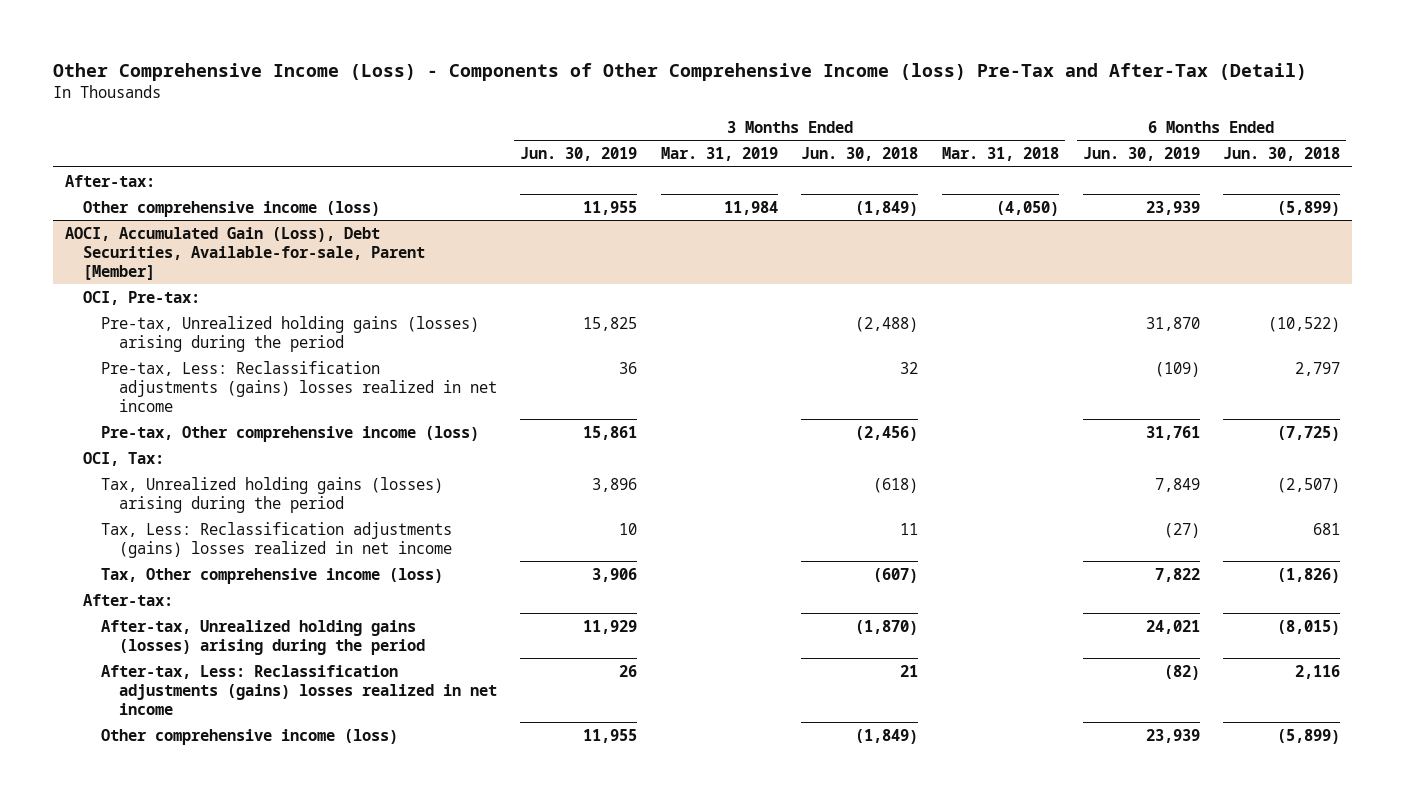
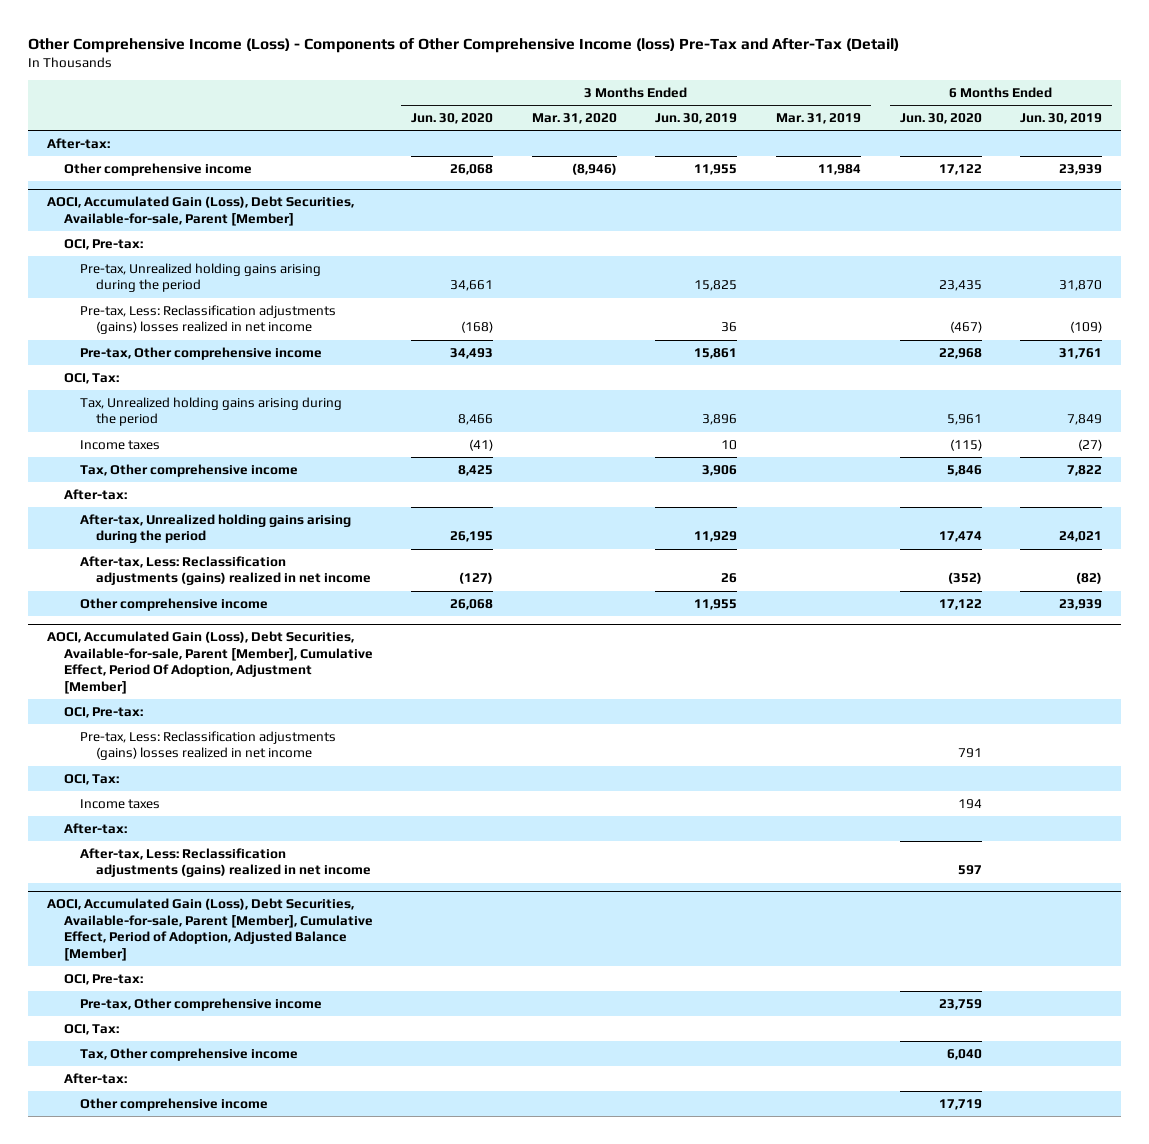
[801,147,919,162] Jun. 30, 2018 -> none
[942,147,1060,162] Mar. 31, 2018 -> none
[1223,147,1341,162] Jun. 30, 2018 -> none
none -> [411,113,494,125] Jun. 30, 2020
none -> [531,113,617,125] Mar. 31, 2020
none -> [899,113,982,125] Jun. 30, 2020
[82,200,380,217] Other comprehensive income (loss) -> [63,162,252,176] Other comprehensive income
[100,315,479,352] Pre-tax, Unrealized holding gains (losses) arising during the period -> [79,262,321,293] Pre-tax, Unrealized holding gains arising during the period
[100,425,479,442] Pre-tax, Other comprehensive income (loss) -> [79,346,322,360] Pre-tax, Other comprehensive income
[100,476,443,513] Tax, Unrealized holding gains (losses) arising during the period -> [79,396,342,427] Tax, Unrealized holding gains arising during the period
[100,521,452,558] Tax, Less: Reclassification adjustments (gains) losses realized in net income -> [79,439,160,450] Income taxes
[100,567,443,584] Tax, Other comprehensive income (loss) -> [79,463,298,477] Tax, Other comprehensive income
[100,619,425,655] After-tax, Unrealized holding gains (losses) arising during the period -> [79,513,351,544] After-tax, Unrealized holding gains arising during the period
[100,664,497,715] After-tax, Less: Reclassification adjustments (gains) losses realized in net income -> [79,555,371,586] After-tax, Less: Reclassification adjustments (gains) realized in net income
[100,728,398,745] Other comprehensive income (loss) -> [79,597,268,611] Other comprehensive income
none -> [47,631,373,695] AOCI, Accumulated Gain (Loss), Debt Securities, Available-for-sale, Parent [Member], Cumulative Effect, Period Of Adoption, Adjustment [Member]
none -> [63,706,143,718] OCI, Pre-tax:
none -> [79,730,336,761] Pre-tax, Less: Reclassification adjustments (gains) losses realized in net income
none -> [63,773,119,785] OCI, Tax:
none -> [79,798,160,809] Income taxes
none -> [63,822,127,834] After-tax:
none -> [79,847,371,878] After-tax, Less: Reclassification adjustments (gains) realized in net income
none -> [47,898,373,962] AOCI, Accumulated Gain (Loss), Debt Securities, Available-for-sale, Parent [Member], Cumulative Effect, Period of Adoption, Adjusted Balance [Member]
none -> [63,973,143,985] OCI, Pre-tax:
none -> [79,997,322,1011] Pre-tax, Other comprehensive income
none -> [63,1023,119,1035] OCI, Tax:
none -> [79,1047,298,1061] Tax, Other comprehensive income
none -> [63,1072,127,1084] After-tax:
none -> [79,1097,268,1111] Other comprehensive income

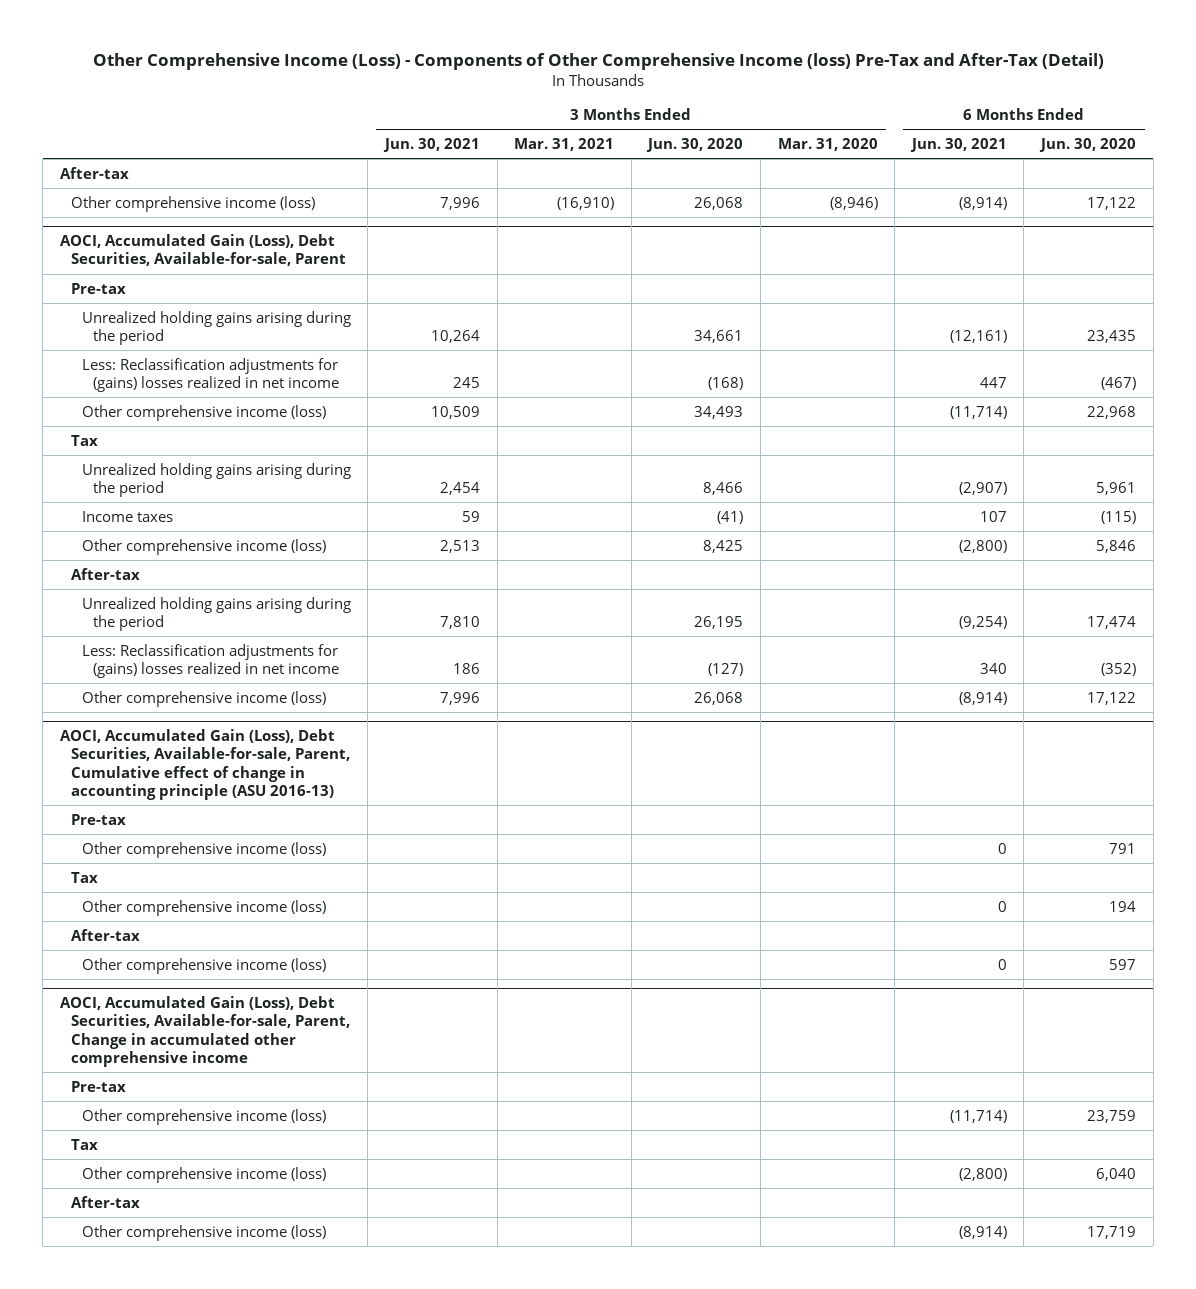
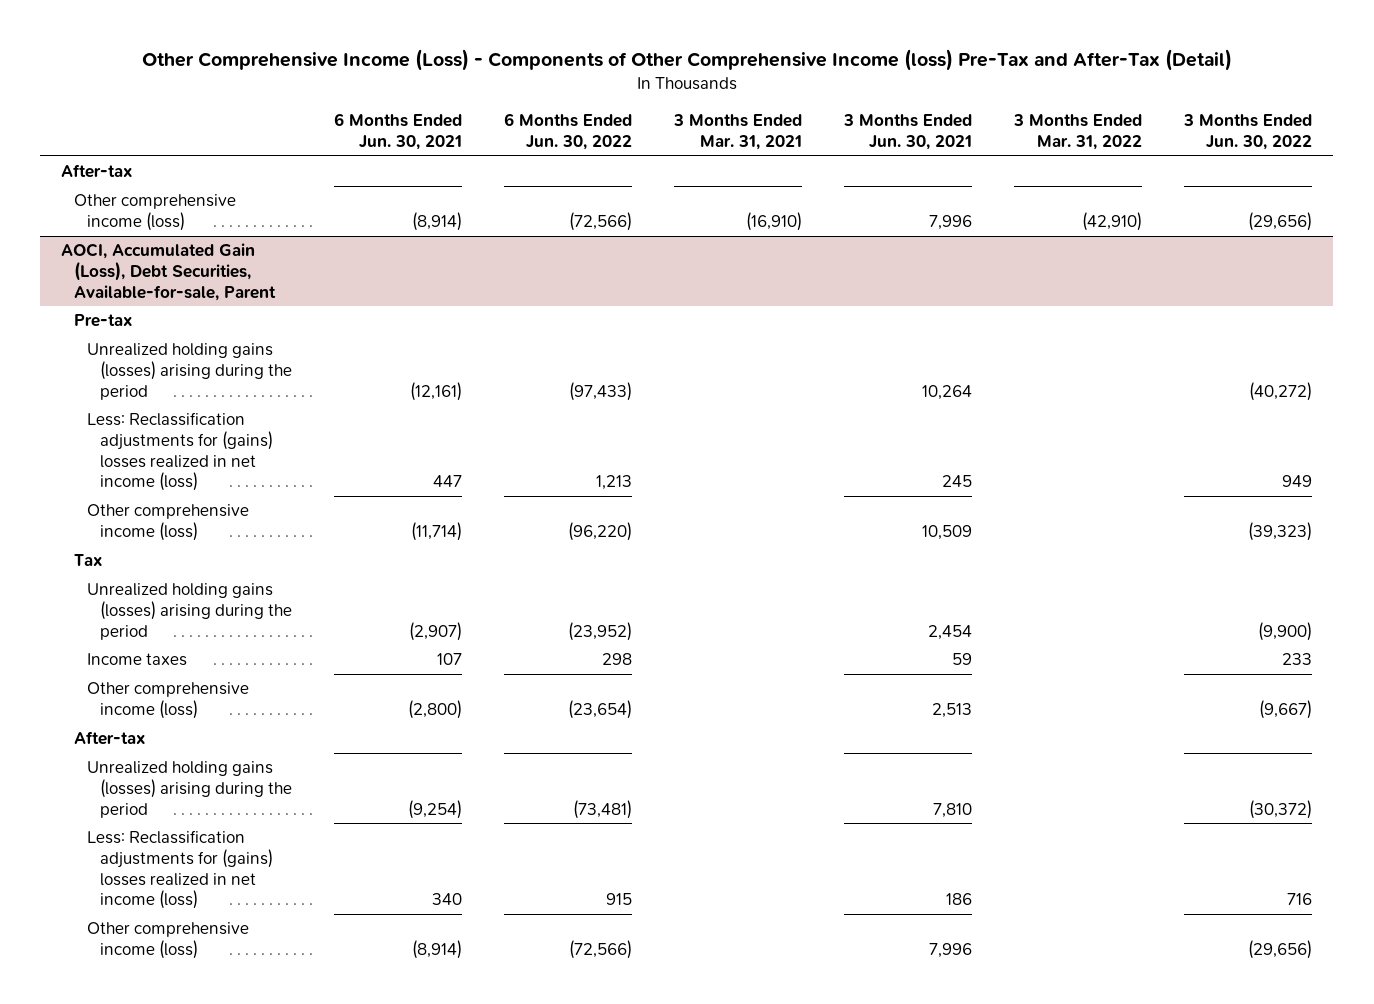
[646,138,744,153] Jun. 30, 2020 -> none
[777,138,878,152] Mar. 31, 2020 -> none
[1038,138,1136,153] Jun. 30, 2020 -> none
none -> [504,113,633,150] 6 Months Ended Jun. 30, 2022
none -> [1013,114,1143,150] 3 Months Ended Mar. 31, 2022
none -> [1183,114,1313,150] 3 Months Ended Jun. 30, 2022
[81,310,351,346] Unrealized holding gains arising during the period -> [87,343,293,400] Unrealized holding gains (losses) arising during the period
[81,357,339,393] Less: Reclassification adjustments for (gains) losses realized in net income -> [87,412,274,492] Less: Reclassification adjustments for (gains) losses realized in net income (loss)
[81,462,351,498] Unrealized holding gains arising during the period -> [87,583,293,640] Unrealized holding gains (losses) arising during the period
[81,596,351,632] Unrealized holding gains arising during the period -> [87,761,293,818] Unrealized holding gains (losses) arising during the period
[81,643,339,679] Less: Reclassification adjustments for (gains) losses realized in net income -> [87,830,274,910] Less: Reclassification adjustments for (gains) losses realized in net income (loss)
[59,728,350,801] AOCI, Accumulated Gain (Loss), Debt Securities, Available-for-sale, Parent, Cumulative effect of change in accounting principle (ASU 2016-13) -> none
[70,813,126,825] Pre-tax -> none
[81,841,326,858] Other comprehensive income (loss) -> none
[70,871,98,883] Tax -> none
[81,899,326,916] Other comprehensive income (loss) -> none
[70,928,140,941] After-tax -> none
[81,957,326,974] Other comprehensive income (loss) -> none
[59,995,350,1068] AOCI, Accumulated Gain (Loss), Debt Securities, Available-for-sale, Parent, Change in accumulated other comprehensive income -> none
[70,1080,126,1092] Pre-tax -> none
[81,1108,326,1125] Other comprehensive income (loss) -> none
[70,1138,98,1150] Tax -> none
[81,1166,326,1183] Other comprehensive income (loss) -> none
[70,1195,140,1208] After-tax -> none
[81,1224,326,1241] Other comprehensive income (loss) -> none

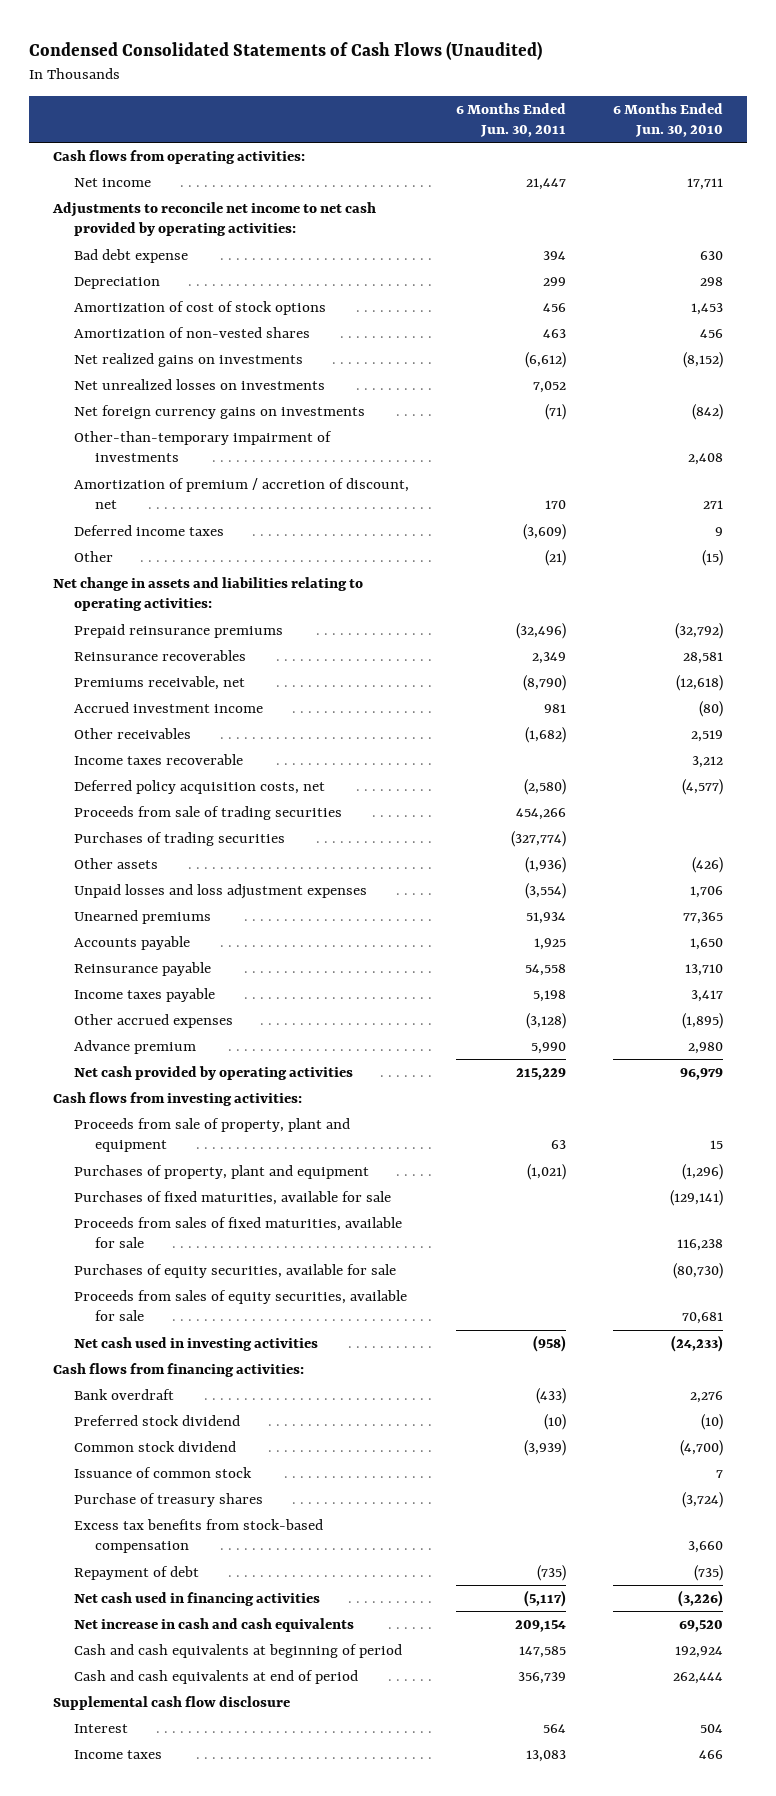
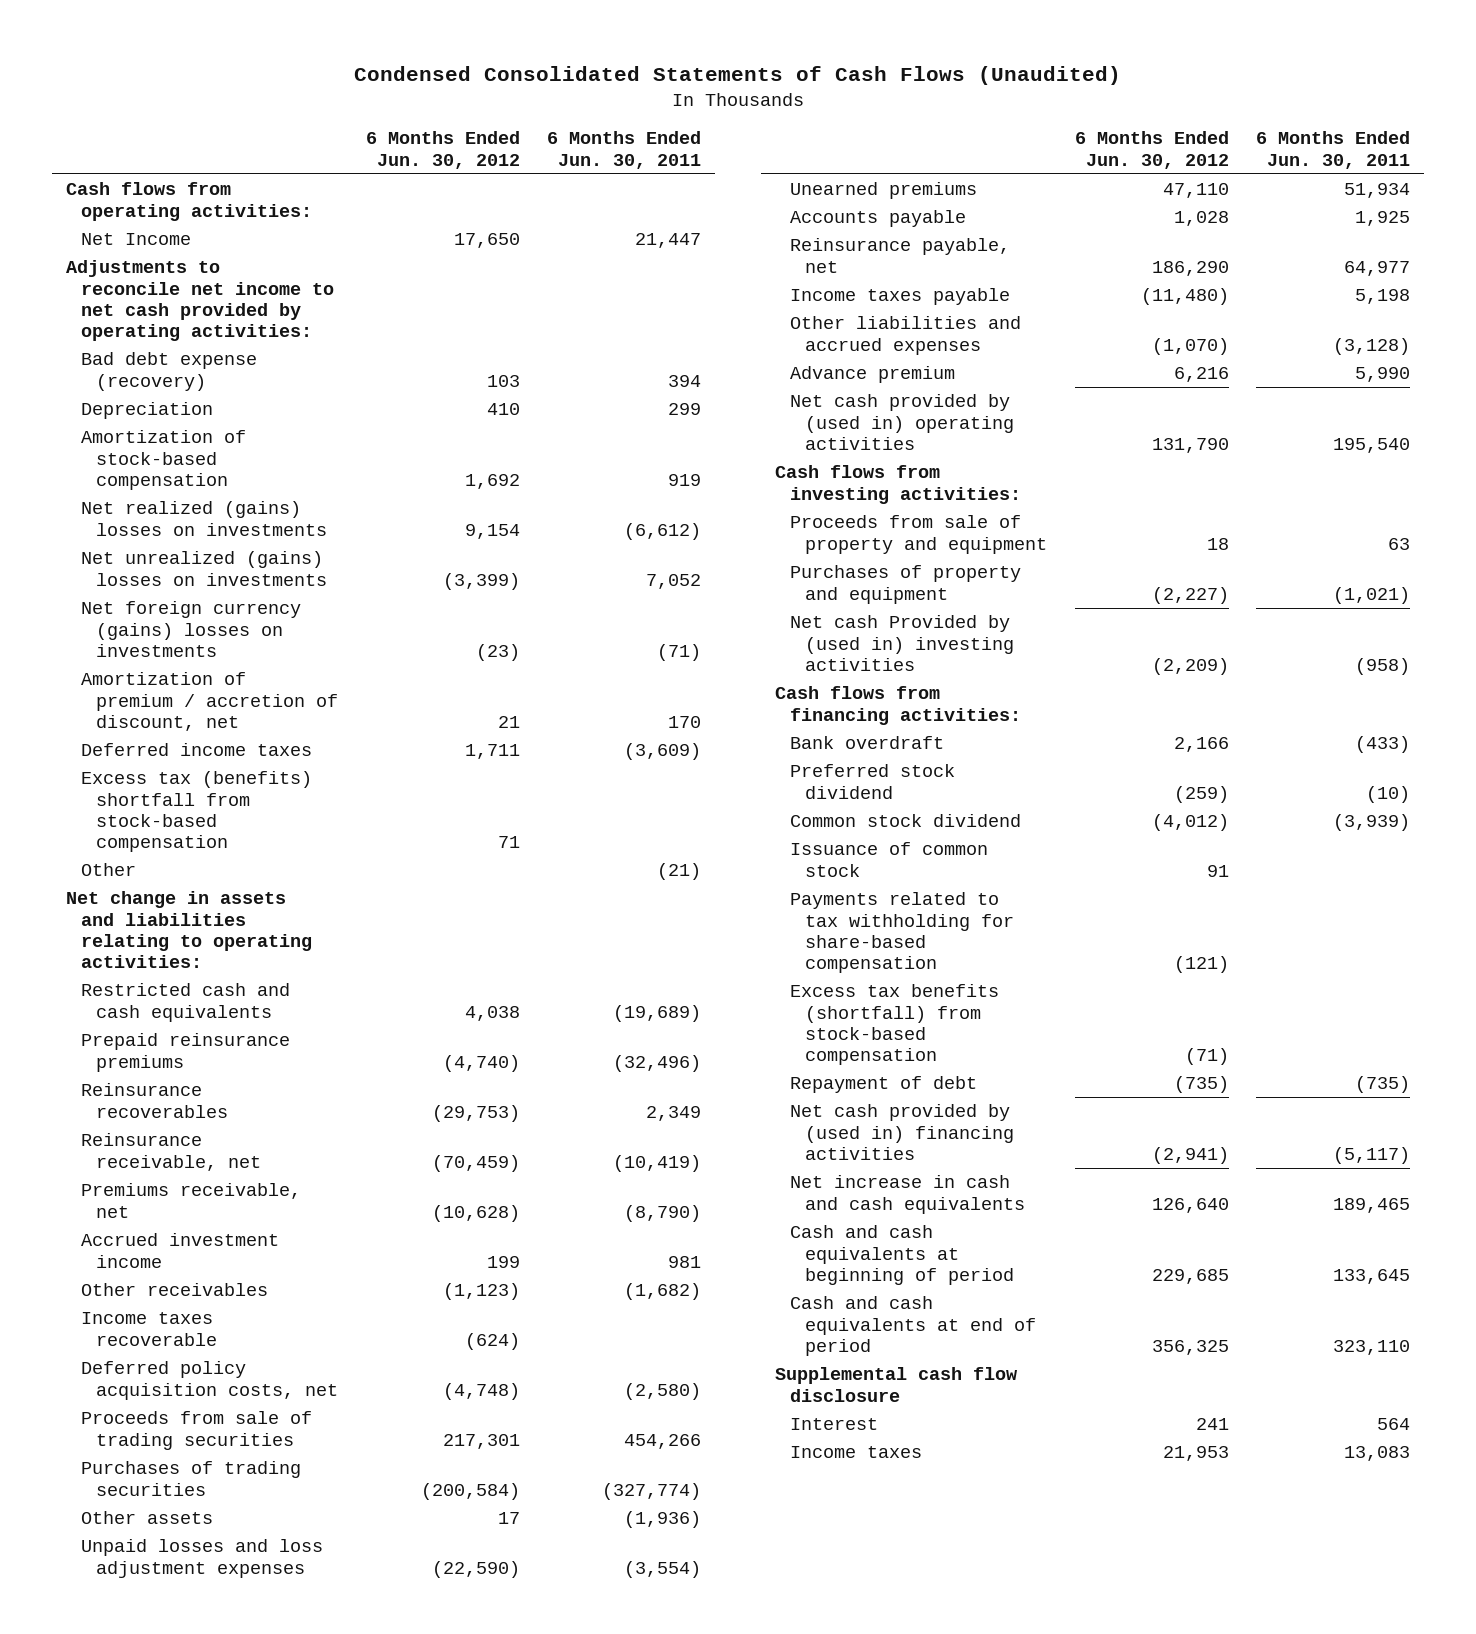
[613,102,724,138] 6 Months Ended Jun. 30, 2010 -> none
none -> [365,131,520,169] 6 Months Ended Jun. 30, 2012
[73,177,151,187] Net income -> [81,233,192,246] Net Income
[73,248,188,263] Bad debt expense -> [81,352,258,391] Bad debt expense (recovery)
[73,326,310,338] Amortization of non-vested shares -> none
[73,430,332,463] Other-than-temporary impairment of investments -> none
[73,300,326,315] Amortization of cost of stock options -> [81,430,247,491] Amortization of stock-based compensation
[543,302,567,312] 456 -> [668,474,702,487] 919
[73,352,303,367] Net realized gains on investments -> [81,501,328,536] Net realized (gains) losses on investments
[73,378,325,390] Net unrealized losses on investments -> [81,551,328,586] Net unrealized (gains) losses on investments
[73,404,365,419] Net foreign currency gains on investments -> [81,601,302,658] Net foreign currency (gains) losses on investments
none -> [81,771,313,853] Excess tax (benefits) shortfall from stock-based compensation
none -> [81,983,291,1022] Restricted cash and cash equivalents
none -> [81,1133,262,1171] Reinsurance receivable, net
[73,961,211,976] Reinsurance payable -> [790,238,1011,273] Reinsurance payable, net
[525,963,567,976] 54,558 -> [1344,260,1411,276] 64,977
[73,1013,233,1028] Other accrued expenses -> [790,316,1022,355] Other liabilities and accrued expenses
[73,1065,353,1080] Net cash provided by operating activities -> [790,394,1015,451] Net cash provided by (used in) operating activities
[516,1067,567,1080] 215,229 -> [1333,438,1411,454] 195,540
[73,1190,391,1205] Purchases of fixed maturities, available for sale -> none
[73,1216,402,1249] Proceeds from sales of fixed maturities, available for sale -> none
[73,1263,396,1278] Purchases of equity securities, available for sale -> none
[73,1289,407,1322] Proceeds from sales of equity securities, available for sale -> none
[73,1117,350,1153] Proceeds from sale of property, plant and equipment -> [790,515,1048,554] Proceeds from sale of property and equipment
[73,1164,369,1179] Purchases of property, plant and equipment -> [790,565,1022,604] Purchases of property and equipment
[73,1336,318,1351] Net cash used in investing activities -> [790,615,1015,672] Net cash Provided by (used in) investing activities
[73,1492,263,1507] Purchase of treasury shares -> none
none -> [790,892,1015,974] Payments related to tax withholding for share-based compensation
[73,1518,323,1554] Excess tax benefits from stock-based compensation -> [790,984,1000,1066] Excess tax benefits (shortfall) from stock-based compensation
[73,1591,320,1606] Net cash used in financing activities -> [790,1104,1015,1161] Net cash provided by (used in) financing activities
[515,1619,567,1632] 209,154 -> [1333,1197,1411,1213] 189,465
[519,1645,567,1658] 147,585 -> [1333,1269,1411,1285] 133,645
[518,1671,567,1684] 356,739 -> [1333,1340,1411,1356] 323,110

